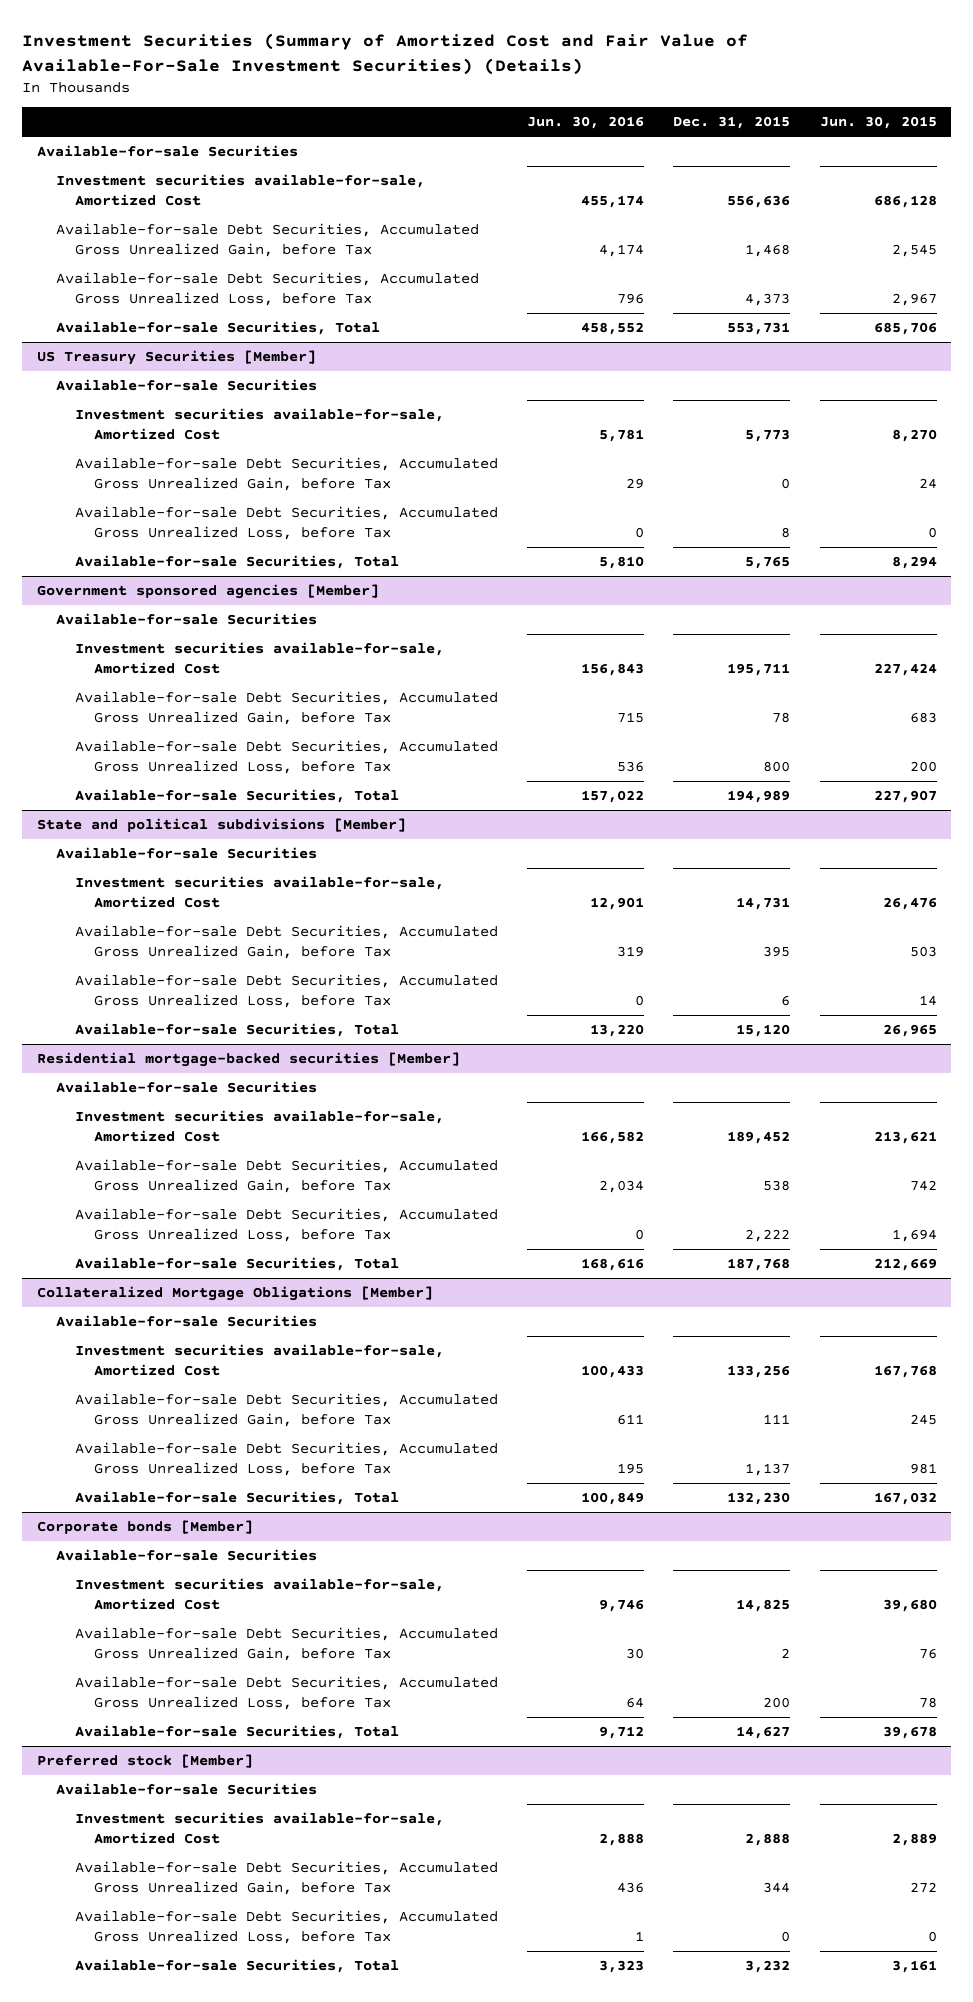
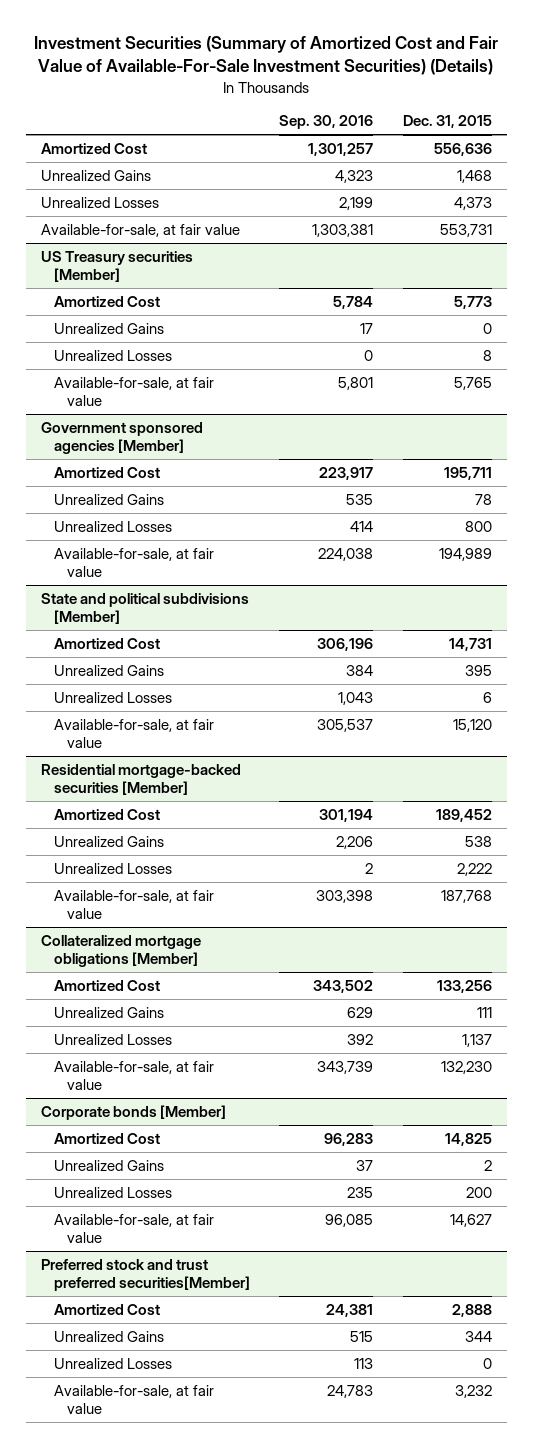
[527,116,645,130] Jun. 30, 2016 -> none
[819,116,937,130] Jun. 30, 2015 -> none
none -> [279,115,374,130] Sep. 30, 2016
[36,145,298,158] Available-for-sale Securities -> none
[55,379,317,392] Available-for-sale Securities -> none
[55,174,425,207] Investment securities available-for-sale, Amortized Cost -> [40,142,147,154] Amortized Cost
[55,223,479,258] Available-for-sale Debt Securities, Accumulated Gross Unrealized Gain, before Tax -> [40,169,151,181] Unrealized Gains
[55,272,479,307] Available-for-sale Debt Securities, Accumulated Gross Unrealized Loss, before Tax -> [40,196,159,208] Unrealized Losses
[55,321,380,336] Available-for-sale Securities, Total -> [40,223,240,237] Available-for-sale, at fair value
[36,350,316,366] US Treasury Securities [Member] -> [40,250,193,282] US Treasury securities [Member]
[74,408,444,441] Investment securities available-for-sale, Amortized Cost -> [54,295,161,307] Amortized Cost
[74,457,498,492] Available-for-sale Debt Securities, Accumulated Gross Unrealized Gain, before Tax -> [54,322,165,334] Unrealized Gains
[74,506,498,541] Available-for-sale Debt Securities, Accumulated Gross Unrealized Loss, before Tax -> [54,349,173,361] Unrealized Losses
[74,555,399,570] Available-for-sale Securities, Total -> [54,376,215,406] Available-for-sale, at fair value
[55,613,317,626] Available-for-sale Securities -> none
[74,642,444,675] Investment securities available-for-sale, Amortized Cost -> [54,466,161,478] Amortized Cost
[74,691,498,726] Available-for-sale Debt Securities, Accumulated Gross Unrealized Gain, before Tax -> [54,493,165,505] Unrealized Gains
[74,740,498,775] Available-for-sale Debt Securities, Accumulated Gross Unrealized Loss, before Tax -> [54,520,173,532] Unrealized Losses
[74,789,399,804] Available-for-sale Securities, Total -> [54,547,215,577] Available-for-sale, at fair value
[55,847,317,860] Available-for-sale Securities -> none
[74,876,444,909] Investment securities available-for-sale, Amortized Cost -> [54,637,161,649] Amortized Cost
[74,925,498,960] Available-for-sale Debt Securities, Accumulated Gross Unrealized Gain, before Tax -> [54,664,165,676] Unrealized Gains
[74,974,498,1009] Available-for-sale Debt Securities, Accumulated Gross Unrealized Loss, before Tax -> [54,691,173,703] Unrealized Losses
[74,1023,399,1038] Available-for-sale Securities, Total -> [54,718,215,748] Available-for-sale, at fair value
[55,1081,317,1094] Available-for-sale Securities -> none
[55,1315,317,1328] Available-for-sale Securities -> none
[74,1110,444,1143] Investment securities available-for-sale, Amortized Cost -> [54,808,161,820] Amortized Cost
[74,1159,498,1194] Available-for-sale Debt Securities, Accumulated Gross Unrealized Gain, before Tax -> [54,835,165,847] Unrealized Gains
[74,1208,498,1243] Available-for-sale Debt Securities, Accumulated Gross Unrealized Loss, before Tax -> [54,862,173,874] Unrealized Losses
[74,1257,399,1272] Available-for-sale Securities, Total -> [54,889,215,919] Available-for-sale, at fair value
[36,1286,433,1302] Collateralized Mortgage Obligations [Member] -> [40,934,201,967] Collateralized mortgage obligations [Member]
[74,1344,444,1377] Investment securities available-for-sale, Amortized Cost -> [54,979,161,991] Amortized Cost
[74,1393,498,1428] Available-for-sale Debt Securities, Accumulated Gross Unrealized Gain, before Tax -> [54,1006,165,1018] Unrealized Gains
[74,1442,498,1477] Available-for-sale Debt Securities, Accumulated Gross Unrealized Loss, before Tax -> [54,1033,173,1045] Unrealized Losses
[74,1491,399,1506] Available-for-sale Securities, Total -> [54,1060,215,1090] Available-for-sale, at fair value
[55,1549,317,1562] Available-for-sale Securities -> none
[55,1783,317,1796] Available-for-sale Securities -> none
[74,1578,444,1611] Investment securities available-for-sale, Amortized Cost -> [54,1132,161,1144] Amortized Cost
[74,1627,498,1662] Available-for-sale Debt Securities, Accumulated Gross Unrealized Gain, before Tax -> [54,1159,165,1171] Unrealized Gains
[74,1676,498,1711] Available-for-sale Debt Securities, Accumulated Gross Unrealized Loss, before Tax -> [54,1186,173,1198] Unrealized Losses
[74,1725,399,1740] Available-for-sale Securities, Total -> [54,1213,215,1243] Available-for-sale, at fair value
[36,1754,253,1769] Preferred stock [Member] -> [40,1258,251,1291] Preferred stock and trust preferred securities[Member]
[74,1812,444,1845] Investment securities available-for-sale, Amortized Cost -> [54,1303,161,1315] Amortized Cost
[74,1861,498,1896] Available-for-sale Debt Securities, Accumulated Gross Unrealized Gain, before Tax -> [54,1330,165,1342] Unrealized Gains
[74,1910,498,1945] Available-for-sale Debt Securities, Accumulated Gross Unrealized Loss, before Tax -> [54,1357,173,1369] Unrealized Losses
[74,1959,399,1974] Available-for-sale Securities, Total -> [54,1384,215,1414] Available-for-sale, at fair value

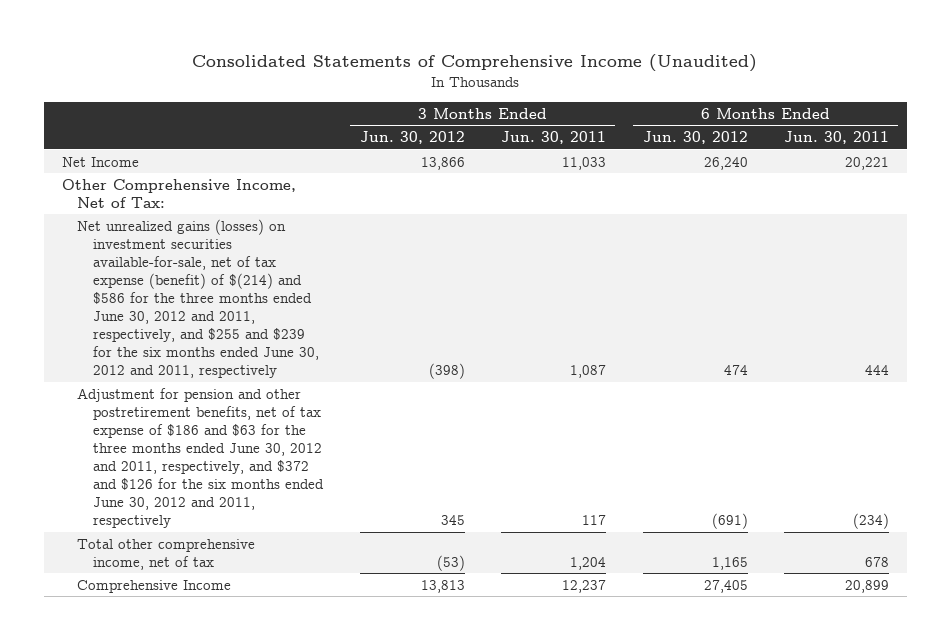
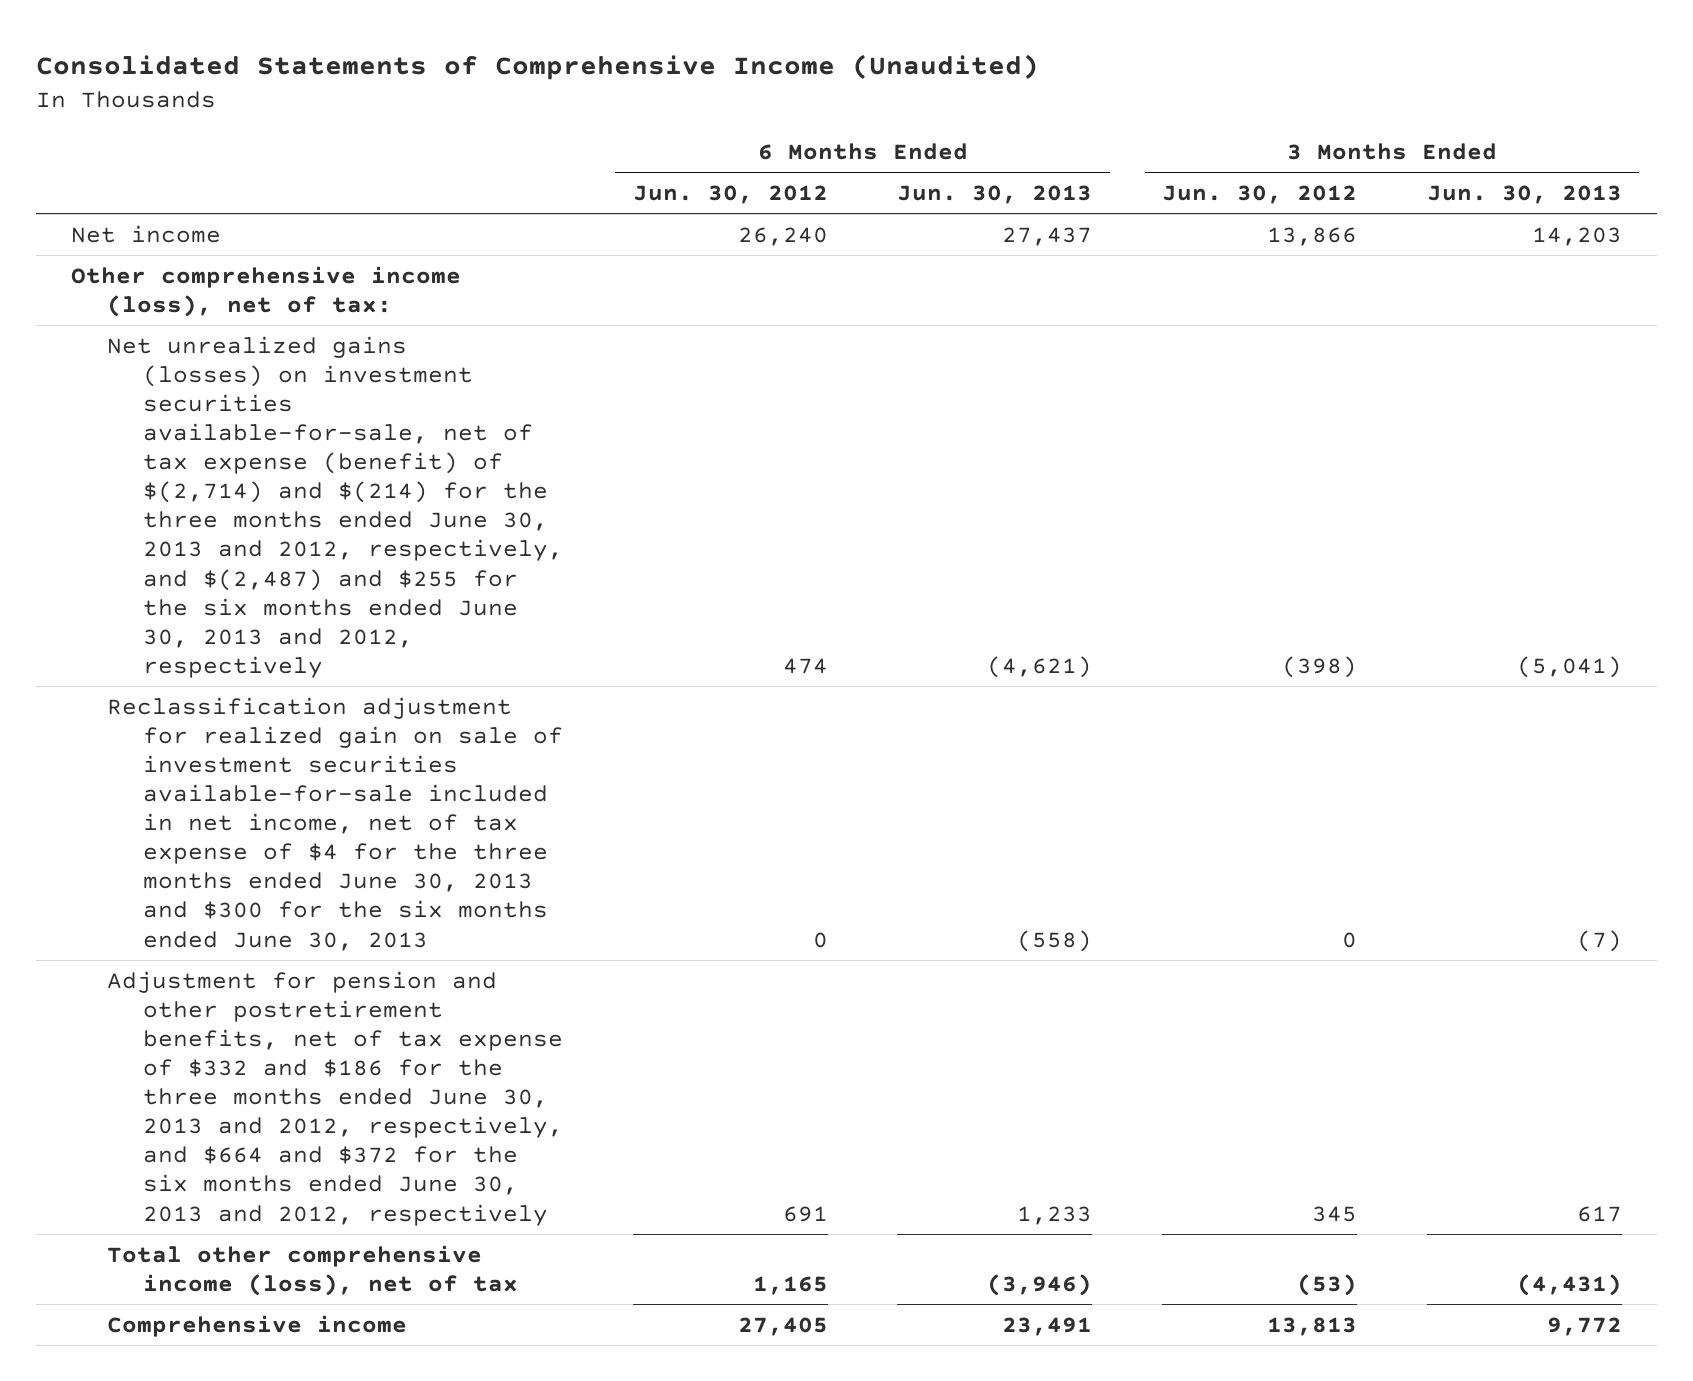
[501,131,607,145] Jun. 30, 2011 -> none
[784,131,890,145] Jun. 30, 2011 -> none
none -> [897,185,1093,205] Jun. 30, 2013
none -> [1426,185,1622,205] Jun. 30, 2013
[61,156,139,167] Net Income -> [71,224,222,243] Net income
[61,178,296,208] Other Comprehensive Income, Net of Tax: -> [71,265,462,317] Other comprehensive income (loss), net of tax:
[77,218,320,379] Net unrealized gains (losses) on investment securities available-for-sale, net of tax expense (benefit) of $(214) and $586 for the three months ended June 30, 2012 and 2011, respectively, and $255 and $239 for the six months ended June 30, 2012 and 2011, respectively -> [107,335,563,678] Net unrealized gains (losses) on investment securities available-for-sale, net of tax expense (benefit) of $(2,714) and $(214) for the three months ended June 30, 2013 and 2012, respectively, and $(2,487) and $255 for the six months ended June 30, 2013 and 2012, respectively
none -> [107,696,563,951] Reclassification adjustment for realized gain on sale of investment securities available-for-sale included in net income, net of tax expense of $4 for the three months ended June 30, 2013 and $300 for the six months ended June 30, 2013
[77,387,325,529] Adjustment for pension and other postretirement benefits, net of tax expense of $186 and $63 for the three months ended June 30, 2012 and 2011, respectively, and $372 and $126 for the six months ended June 30, 2012 and 2011, respectively -> [107,970,563,1226] Adjustment for pension and other postretirement benefits, net of tax expense of $332 and $186 for the three months ended June 30, 2013 and 2012, respectively, and $664 and $372 for the six months ended June 30, 2013 and 2012, respectively
[711,513,748,530] (691) -> [782,1205,828,1222] 691
[77,538,256,570] Total other comprehensive income, net of tax -> [107,1244,518,1296] Total other comprehensive income (loss), net of tax
[77,579,232,593] Comprehensive Income -> [107,1314,408,1337] Comprehensive income

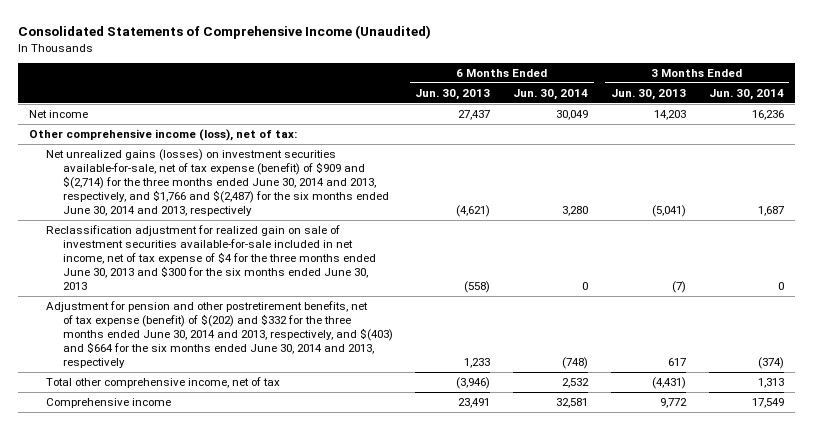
[632,185,828,205] Jun. 30, 2012 -> none
[1162,185,1358,205] Jun. 30, 2012 -> none
none -> [513,88,589,100] Jun. 30, 2014
none -> [708,88,784,100] Jun. 30, 2014
[107,335,563,678] Net unrealized gains (losses) on investment securities available-for-sale, net of tax expense (benefit) of $(2,714) and $(214) for the three months ended June 30, 2013 and 2012, respectively, and $(2,487) and $255 for the six months ended June 30, 2013 and 2012, respectively -> [46,148,389,216] Net unrealized gains (losses) on investment securities available-for-sale, net of tax expense (benefit) of $909 and $(2,714) for the three months ended June 30, 2014 and 2013, respectively, and $1,766 and $(2,487) for the six months ended June 30, 2014 and 2013, respectively
[107,970,563,1226] Adjustment for pension and other postretirement benefits, net of tax expense of $332 and $186 for the three months ended June 30, 2013 and 2012, respectively, and $664 and $372 for the six months ended June 30, 2013 and 2012, respectively -> [46,300,393,368] Adjustment for pension and other postretirement benefits, net of tax expense (benefit) of $(202) and $332 for the three months ended June 30, 2014 and 2013, respectively, and $(403) and $664 for the six months ended June 30, 2014 and 2013, respectively
[107,1244,518,1296] Total other comprehensive income (loss), net of tax -> [46,376,281,388] Total other comprehensive income, net of tax

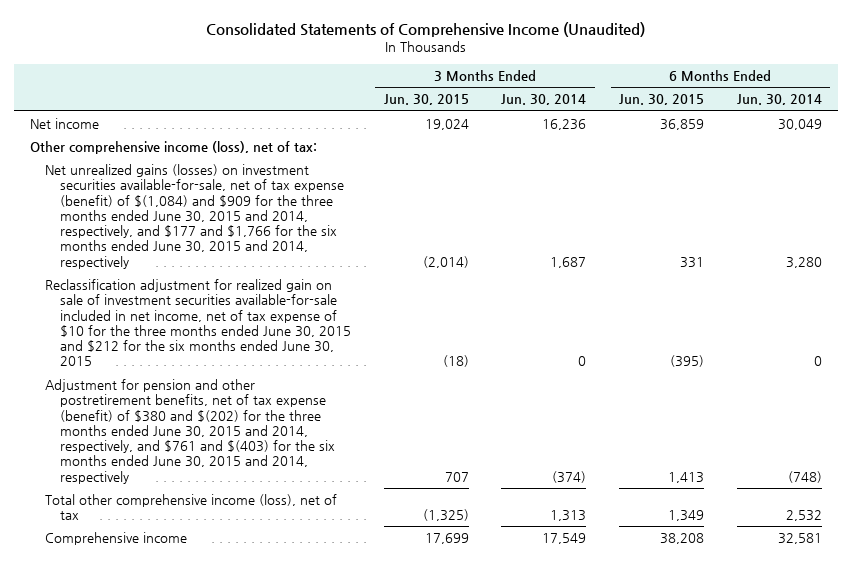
[415,88,491,100] Jun. 30, 2013 -> none
[610,88,686,100] Jun. 30, 2013 -> none
none -> [383,94,469,106] Jun. 30, 2015
none -> [619,94,705,106] Jun. 30, 2015
[46,148,389,216] Net unrealized gains (losses) on investment securities available-for-sale, net of tax expense (benefit) of $909 and $(2,714) for the three months ended June 30, 2014 and 2013, respectively, and $1,766 and $(2,487) for the six months ended June 30, 2014 and 2013, respectively -> [45,164,344,269] Net unrealized gains (losses) on investment securities available-for-sale, net of tax expense (benefit) of $(1,084) and $909 for the three months ended June 30, 2015 and 2014, respectively, and $177 and $1,766 for the six months ended June 30, 2015 and 2014, respectively
[46,224,376,290] Reclassification adjustment for realized gain on sale of investment securities available-for-sale included in net income, net of tax expense of $4 for the three months ended June 30, 2013 and $300 for the six months ended June 30, 2013 -> [45,279,351,367] Reclassification adjustment for realized gain on sale of investment securities available-for-sale included in net income, net of tax expense of $10 for the three months ended June 30, 2015 and $212 for the six months ended June 30, 2015
[46,300,393,368] Adjustment for pension and other postretirement benefits, net of tax expense (benefit) of $(202) and $332 for the three months ended June 30, 2014 and 2013, respectively, and $(403) and $664 for the six months ended June 30, 2014 and 2013, respectively -> [45,379,335,484] Adjustment for pension and other postretirement benefits, net of tax expense (benefit) of $380 and $(202) for the three months ended June 30, 2015 and 2014, respectively, and $761 and $(403) for the six months ended June 30, 2015 and 2014, respectively
[46,376,281,388] Total other comprehensive income, net of tax -> [45,494,338,521] Total other comprehensive income (loss), net of tax

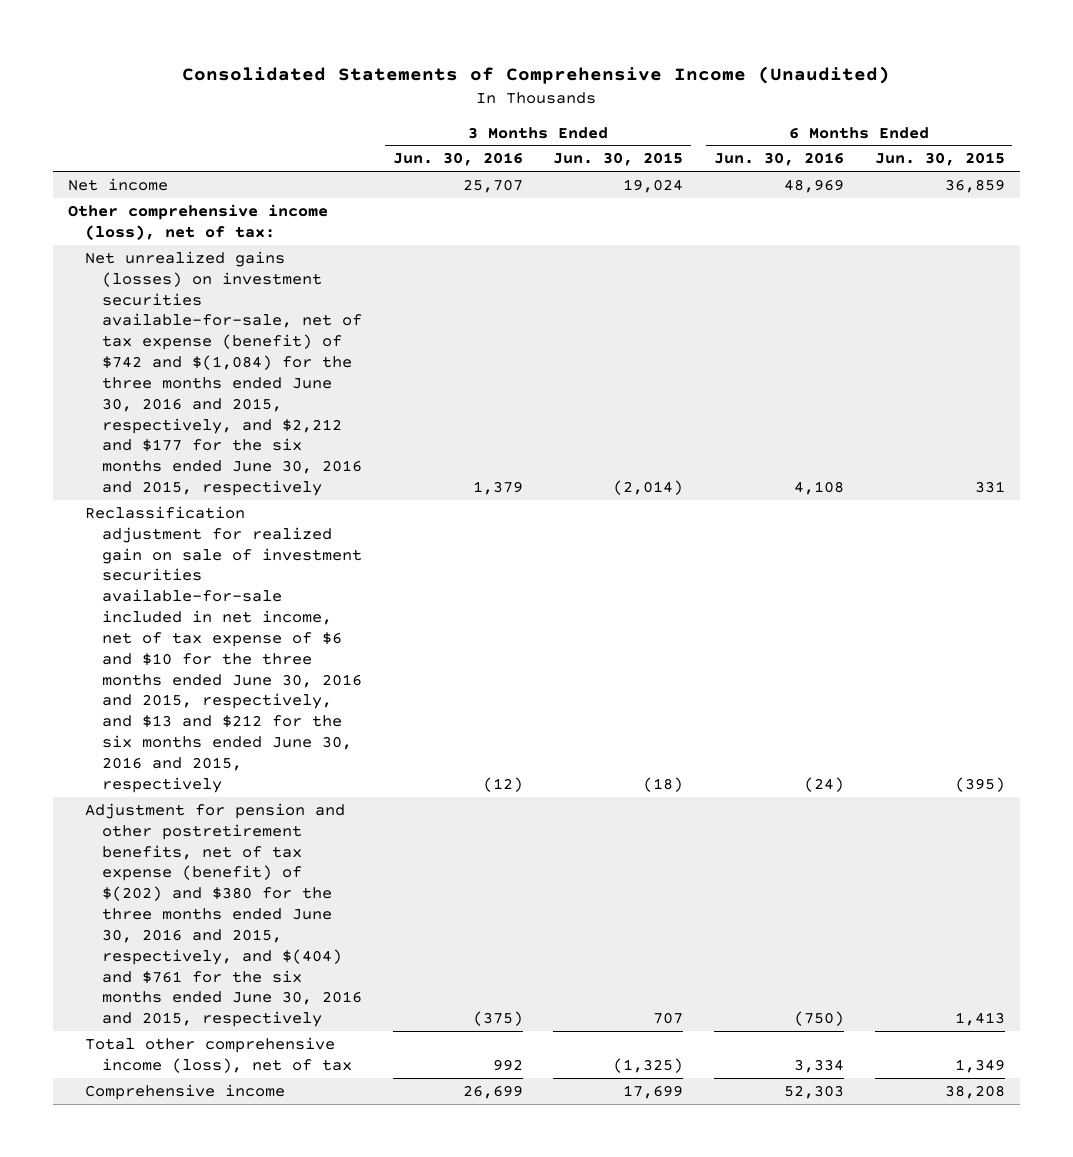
[501,94,587,106] Jun. 30, 2014 -> none
[736,94,822,106] Jun. 30, 2014 -> none
none -> [392,152,523,167] Jun. 30, 2016
none -> [714,152,845,167] Jun. 30, 2016
[45,164,344,269] Net unrealized gains (losses) on investment securities available-for-sale, net of tax expense (benefit) of $(1,084) and $909 for the three months ended June 30, 2015 and 2014, respectively, and $177 and $1,766 for the six months ended June 30, 2015 and 2014, respectively -> [85,250,363,497] Net unrealized gains (losses) on investment securities available-for-sale, net of tax expense (benefit) of $742 and $(1,084) for the three months ended June 30, 2016 and 2015, respectively, and $2,212 and $177 for the six months ended June 30, 2016 and 2015, respectively
[45,279,351,367] Reclassification adjustment for realized gain on sale of investment securities available-for-sale included in net income, net of tax expense of $10 for the three months ended June 30, 2015 and $212 for the six months ended June 30, 2015 -> [85,505,363,793] Reclassification adjustment for realized gain on sale of investment securities available-for-sale included in net income, net of tax expense of $6 and $10 for the three months ended June 30, 2016 and 2015, respectively, and $13 and $212 for the six months ended June 30, 2016 and 2015, respectively
[45,379,335,484] Adjustment for pension and other postretirement benefits, net of tax expense (benefit) of $380 and $(202) for the three months ended June 30, 2015 and 2014, respectively, and $761 and $(403) for the six months ended June 30, 2015 and 2014, respectively -> [85,802,363,1028] Adjustment for pension and other postretirement benefits, net of tax expense (benefit) of $(202) and $380 for the three months ended June 30, 2016 and 2015, respectively, and $(404) and $761 for the six months ended June 30, 2016 and 2015, respectively

